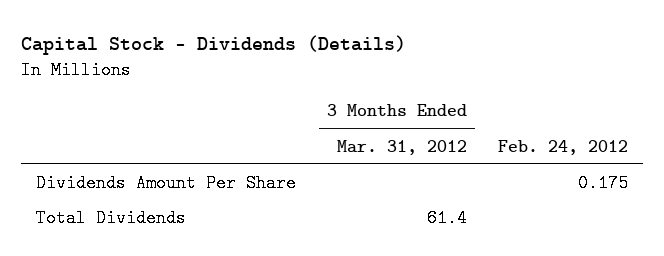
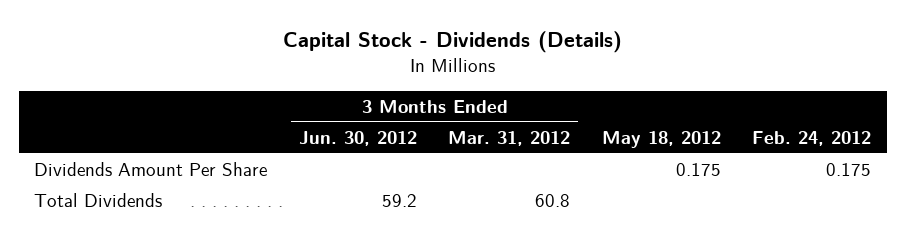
none -> [298,130,417,146] Jun. 30, 2012
none -> [601,130,721,148] May 18, 2012
[427,209,468,228] 61.4 -> [535,194,571,208] 60.8

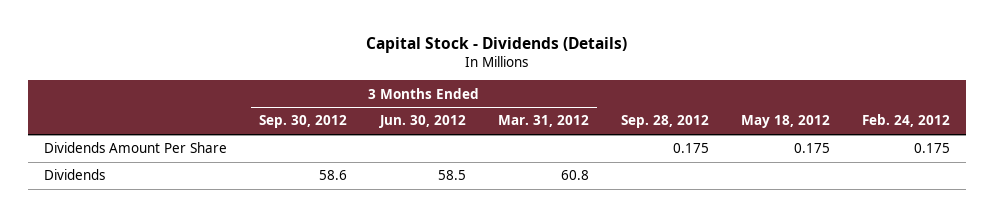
none -> [259,115,348,129] Sep. 30, 2012
none -> [620,115,709,129] Sep. 28, 2012
[34,193,163,208] Total Dividends -> [44,169,106,181] Dividends
[381,194,417,208] 59.2 -> [437,170,466,181] 58.5

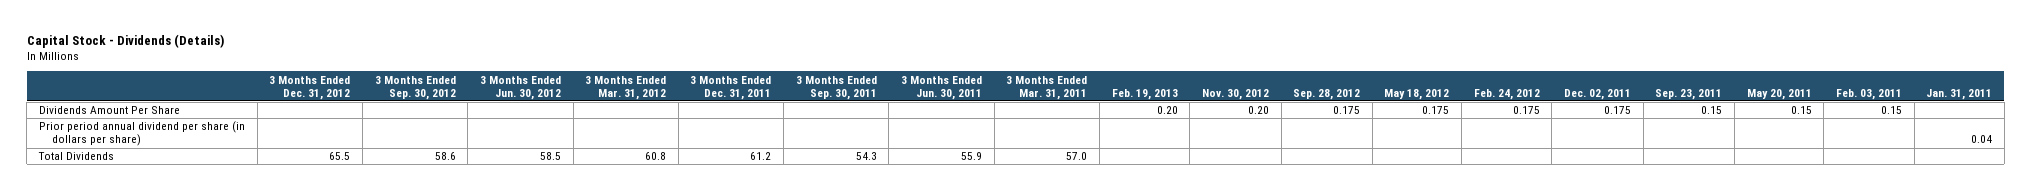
none -> [269,75,351,100] 3 Months Ended Dec. 31, 2012
none -> [690,75,772,100] 3 Months Ended Dec. 31, 2011
none -> [795,75,877,100] 3 Months Ended Sep. 30, 2011
none -> [901,75,983,100] 3 Months Ended Jun. 30, 2011
none -> [1006,75,1088,100] 3 Months Ended Mar. 31, 2011
none -> [1111,88,1178,100] Feb. 19, 2013
none -> [1201,88,1269,100] Nov. 30, 2012
none -> [1564,88,1632,100] Dec. 02, 2011
none -> [1655,88,1723,100] Sep. 23, 2011
none -> [1746,88,1812,100] May 20, 2011
none -> [1835,88,1902,100] Feb. 03, 2011
none -> [1926,88,1993,100] Jan. 31, 2011
none -> [38,121,245,147] Prior period annual dividend per share (in dollars per share)
[44,169,106,181] Dividends -> [37,152,114,161] Total Dividends

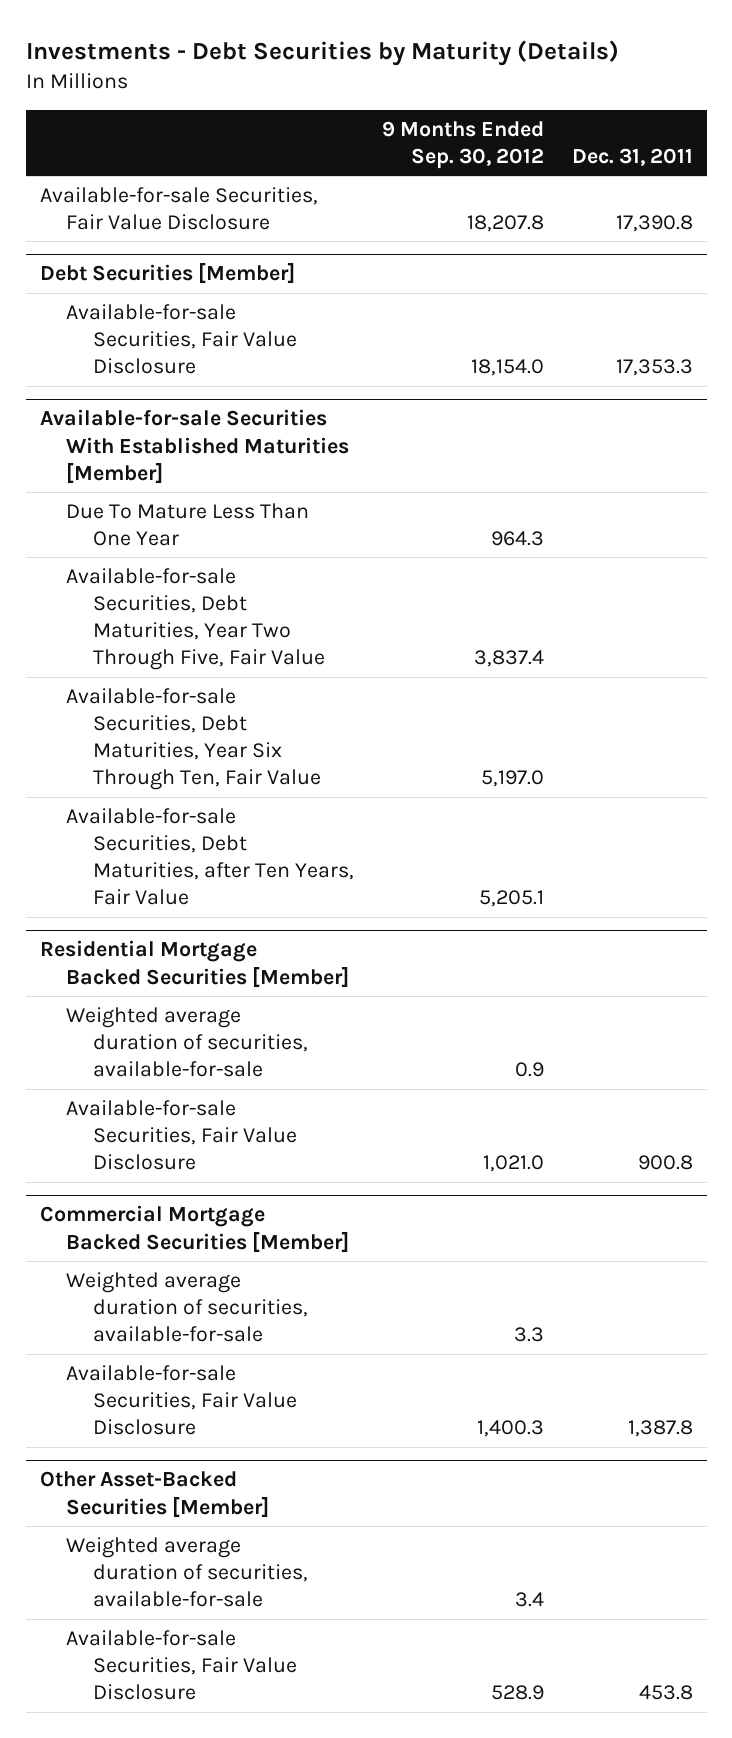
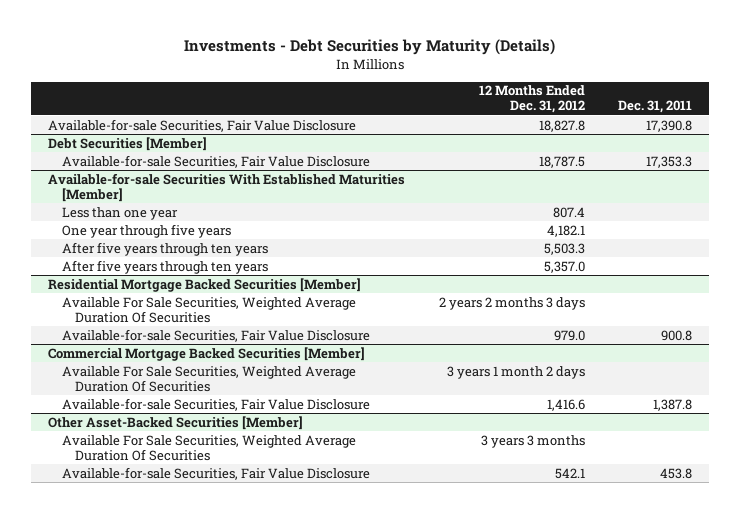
[381,120,544,169] 9 Months Ended Sep. 30, 2012 -> none
none -> [478,85,585,114] 12 Months Ended Dec. 31, 2012
[66,502,310,547] Due To Mature Less Than One Year -> [61,206,178,220] Less than one year
[66,567,326,671] Available-for-sale Securities, Debt Maturities, Year Two Through Five, Fair Value -> [61,223,231,238] One year through five years
[66,687,322,791] Available-for-sale Securities, Debt Maturities, Year Six Through Ten, Fair Value -> [61,241,268,256] After five years through ten years
[66,807,355,906] Available-for-sale Securities, Debt Maturities, after Ten Years, Fair Value -> [61,259,268,274] After five years through ten years
[66,1006,309,1078] Weighted average duration of securities, available-for-sale -> [61,296,356,323] Available For Sale Securities, Weighted Average Duration Of Securities
[66,1271,309,1343] Weighted average duration of securities, available-for-sale -> [61,365,356,392] Available For Sale Securities, Weighted Average Duration Of Securities
[66,1536,309,1608] Weighted average duration of securities, available-for-sale -> [61,434,356,461] Available For Sale Securities, Weighted Average Duration Of Securities

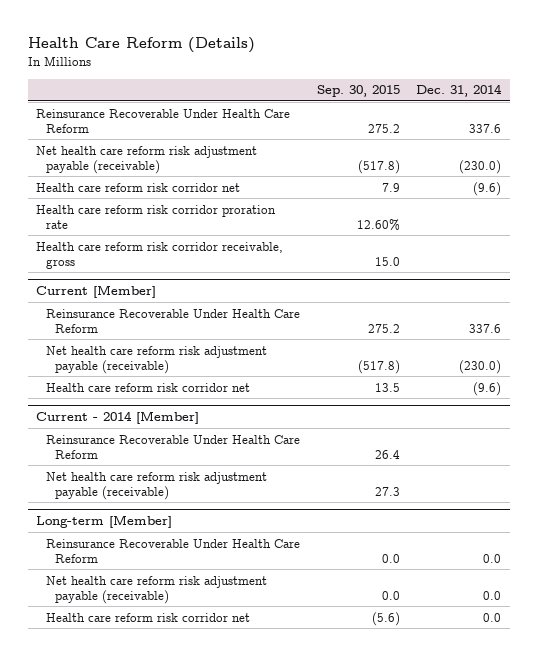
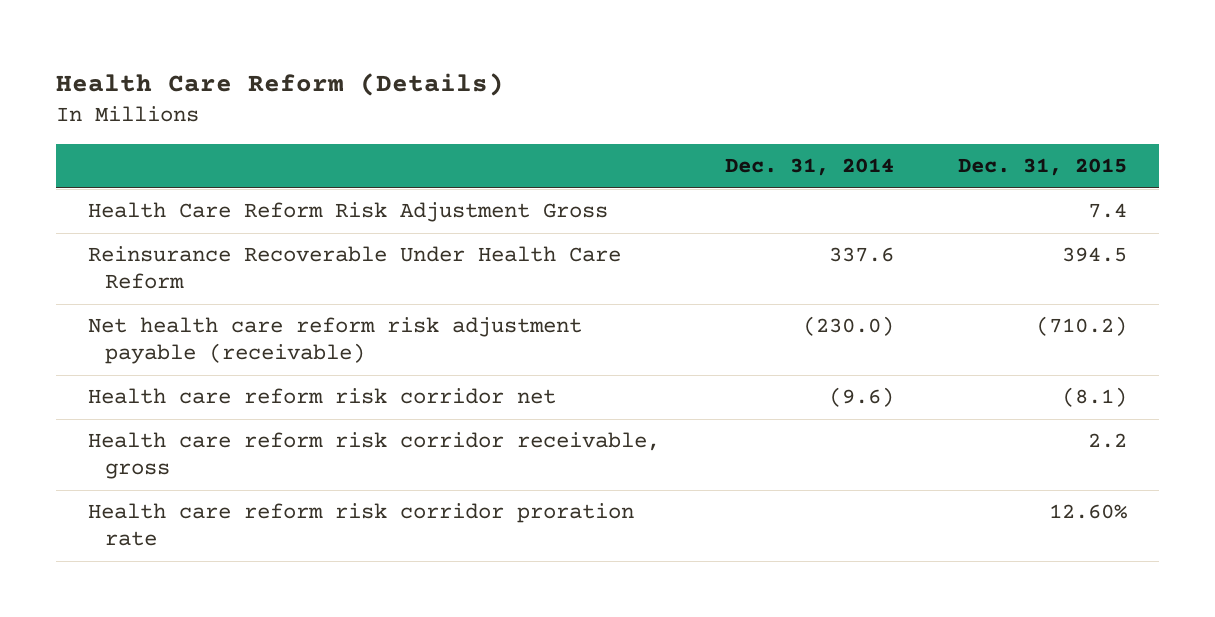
[316,85,400,98] Sep. 30, 2015 -> none
none -> [958,158,1128,177] Dec. 31, 2015
none -> [88,202,609,223] Health Care Reform Risk Adjustment Gross
[36,285,157,299] Current [Member] -> none
[45,308,300,333] Reinsurance Recoverable Under Health Care Reform -> none
[45,345,267,374] Net health care reform risk adjustment payable (receivable) -> none
[45,382,250,392] Health care reform risk corridor net -> none
[36,411,200,425] Current - 2014 [Member] -> none
[45,434,300,459] Reinsurance Recoverable Under Health Care Reform -> none
[45,471,267,500] Net health care reform risk adjustment payable (receivable) -> none
[36,515,173,529] Long-term [Member] -> none
[45,538,300,563] Reinsurance Recoverable Under Health Care Reform -> none
[45,575,267,604] Net health care reform risk adjustment payable (receivable) -> none
[45,612,250,622] Health care reform risk corridor net -> none
[36,204,277,229] Health care reform risk corridor proration rate -> [88,503,635,547] Health care reform risk corridor proration rate

